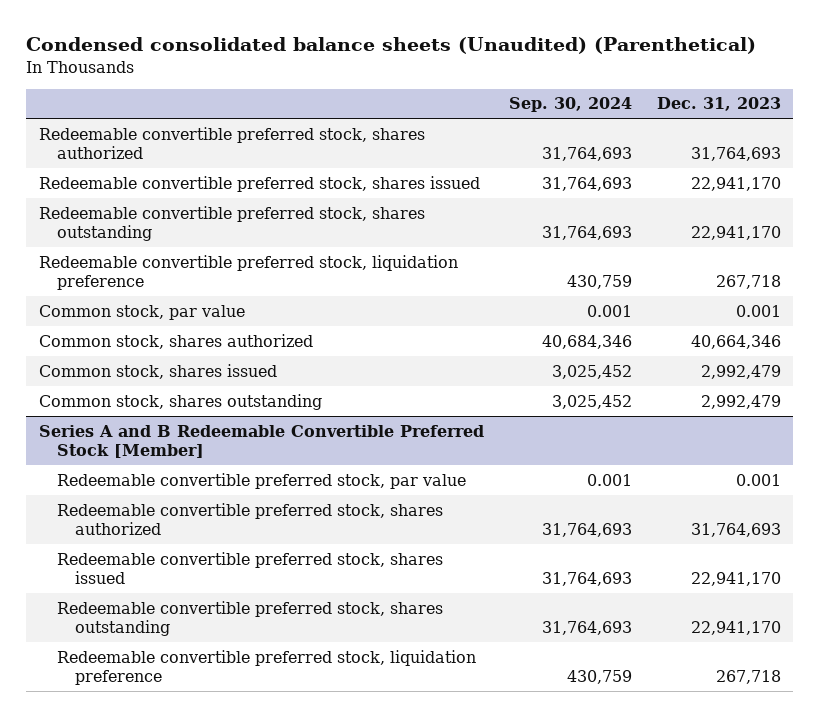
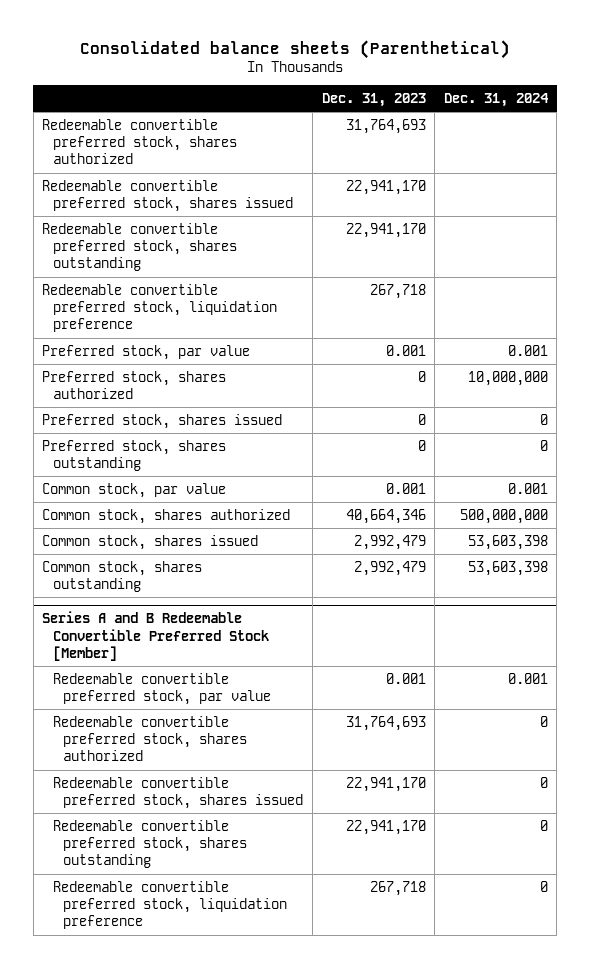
[25,36,756,54] Condensed consolidated balance sheets (Unaudited) (Parenthetical) -> [79,39,510,59] Consolidated balance sheets (Parenthetical)
[508,97,632,113] Sep. 30, 2024 -> none
none -> [443,92,549,107] Dec. 31, 2024
none -> [42,344,251,360] Preferred stock, par value
none -> [42,370,227,400] Preferred stock, shares authorized
none -> [42,413,283,429] Preferred stock, shares issued
none -> [42,439,227,472] Preferred stock, shares outstanding

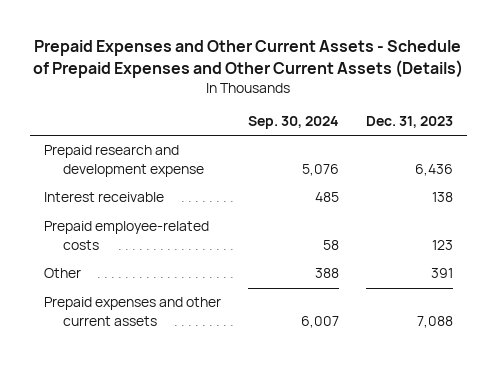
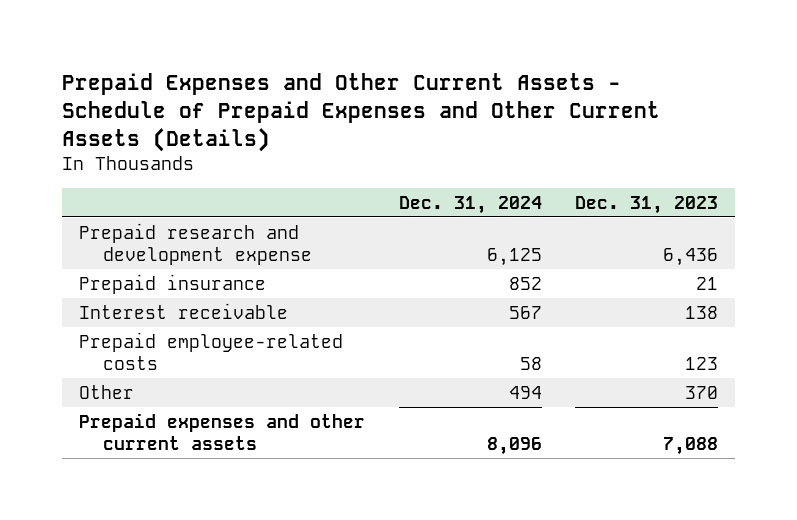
[247,116,339,130] Sep. 30, 2024 -> none
none -> [398,195,542,214] Dec. 31, 2024
none -> [78,273,266,294] Prepaid insurance
[431,268,454,279] 391 -> [685,385,719,399] 370

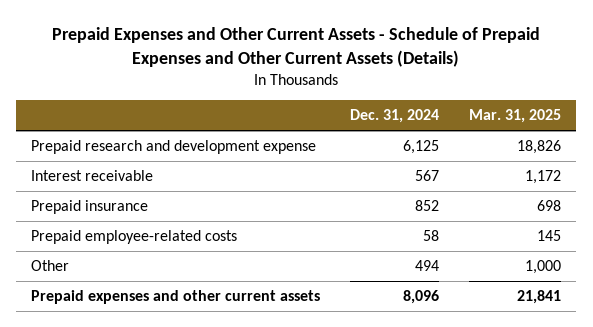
[575,195,719,214] Dec. 31, 2023 -> none
none -> [469,109,562,124] Mar. 31, 2025
[78,273,266,294] Prepaid insurance -> [31,200,149,215] Prepaid insurance

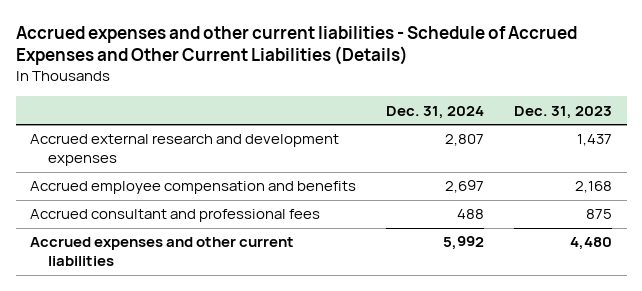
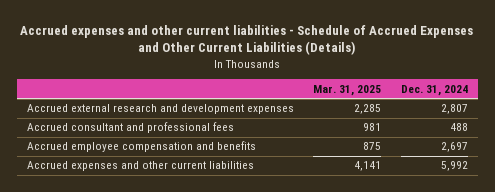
[513,105,612,119] Dec. 31, 2023 -> none
none -> [313,84,382,96] Mar. 31, 2025
[30,181,357,195] Accrued employee compensation and benefits -> [26,141,256,153] Accrued employee compensation and benefits

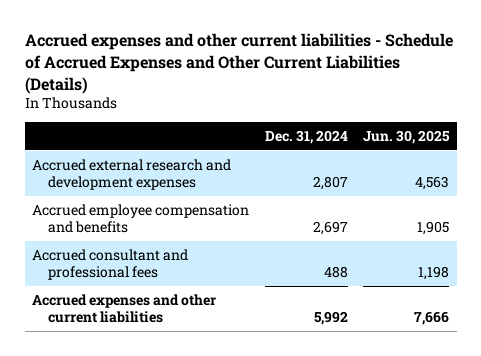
[313,84,382,96] Mar. 31, 2025 -> none
none -> [363,129,451,144] Jun. 30, 2025
[26,122,234,134] Accrued consultant and professional fees -> [32,248,189,281] Accrued consultant and professional fees

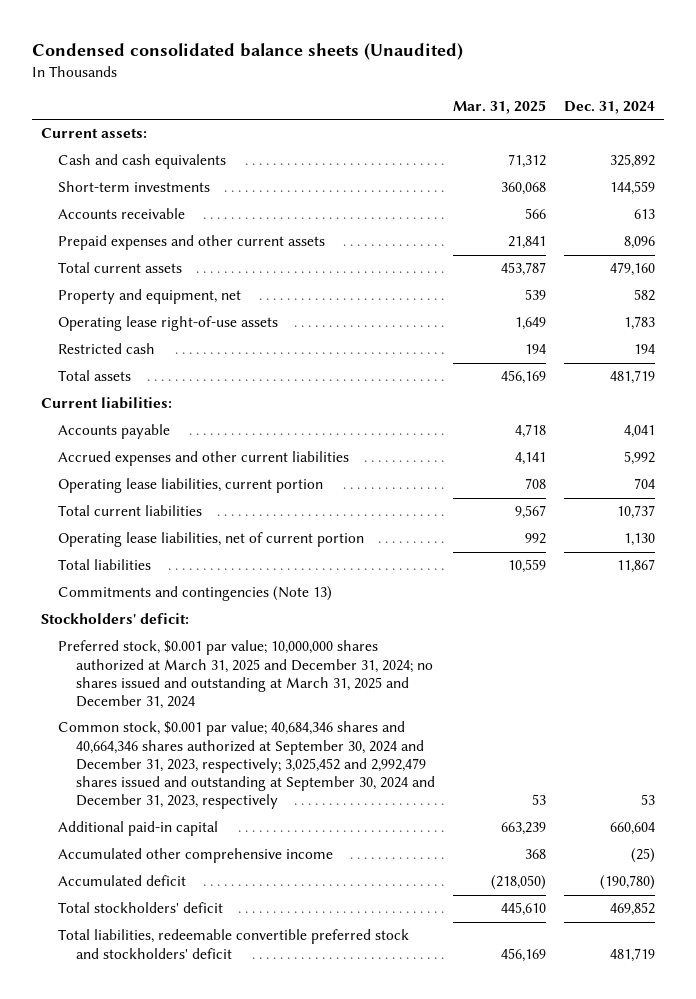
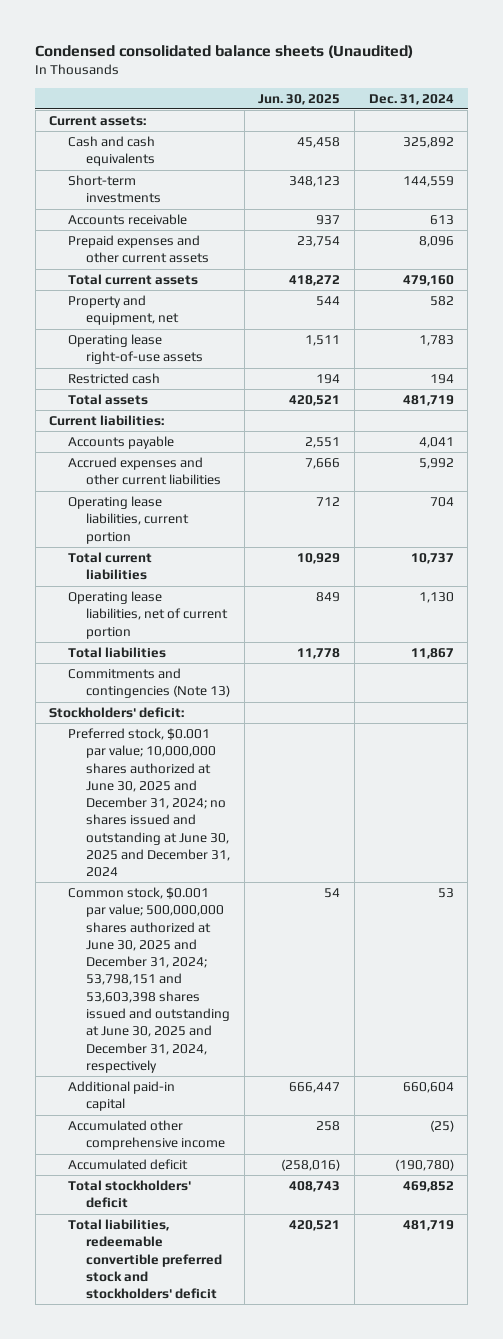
[452,99,546,114] Mar. 31, 2025 -> none
none -> [258,93,341,105] Jun. 30, 2025
[58,640,433,709] Preferred stock, $0.001 par value; 10,000,000 shares authorized at March 31, 2025 and December 31, 2024; no shares issued and outstanding at March 31, 2025 and December 31, 2024 -> [67,728,231,878] Preferred stock, $0.001 par value; 10,000,000 shares authorized at June 30, 2025 and December 31, 2024; no shares issued and outstanding at June 30, 2025 and December 31, 2024
[58,721,435,810] Common stock, $0.001 par value; 40,684,346 shares and 40,664,346 shares authorized at September 30, 2024 and December 31, 2023, respectively; 3,025,452 and 2,992,479 shares issued and outstanding at September 30, 2024 and December 31, 2023, respectively -> [67,887,231,1073] Common stock, $0.001 par value; 500,000,000 shares authorized at June 30, 2025 and December 31, 2024; 53,798,151 and 53,603,398 shares issued and outstanding at June 30, 2025 and December 31, 2024, respectively

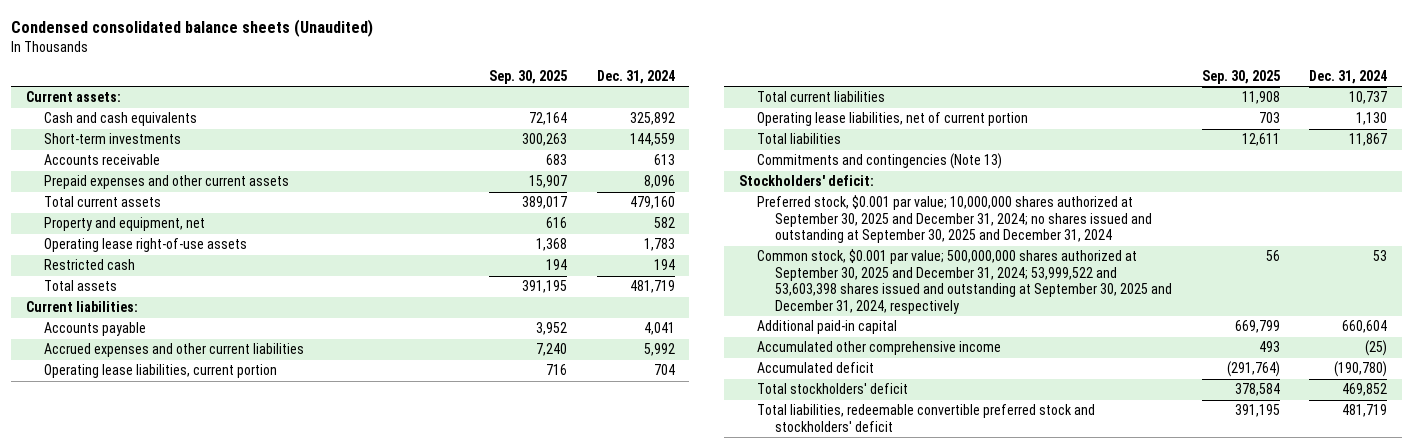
[258,93,341,105] Jun. 30, 2025 -> none
none -> [489,69,568,84] Sep. 30, 2025
[67,728,231,878] Preferred stock, $0.001 par value; 10,000,000 shares authorized at June 30, 2025 and December 31, 2024; no shares issued and outstanding at June 30, 2025 and December 31, 2024 -> [756,195,1153,244] Preferred stock, $0.001 par value; 10,000,000 shares authorized at September 30, 2025 and December 31, 2024; no shares issued and outstanding at September 30, 2025 and December 31, 2024
[67,887,231,1073] Common stock, $0.001 par value; 500,000,000 shares authorized at June 30, 2025 and December 31, 2024; 53,798,151 and 53,603,398 shares issued and outstanding at June 30, 2025 and December 31, 2024, respectively -> [756,249,1173,314] Common stock, $0.001 par value; 500,000,000 shares authorized at September 30, 2025 and December 31, 2024; 53,999,522 and 53,603,398 shares issued and outstanding at September 30, 2025 and December 31, 2024, respectively

